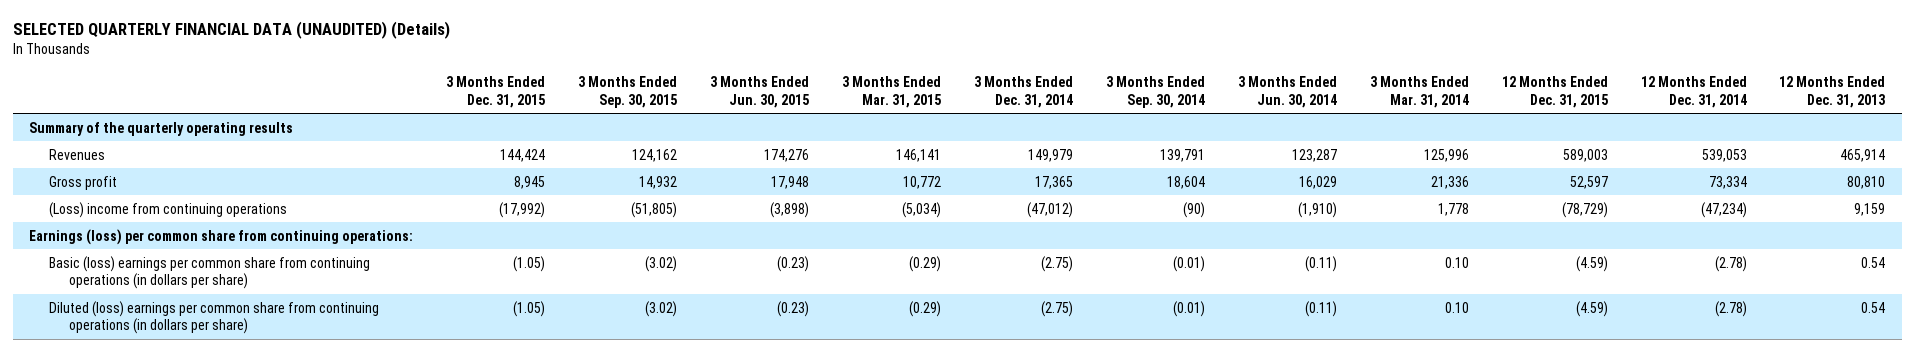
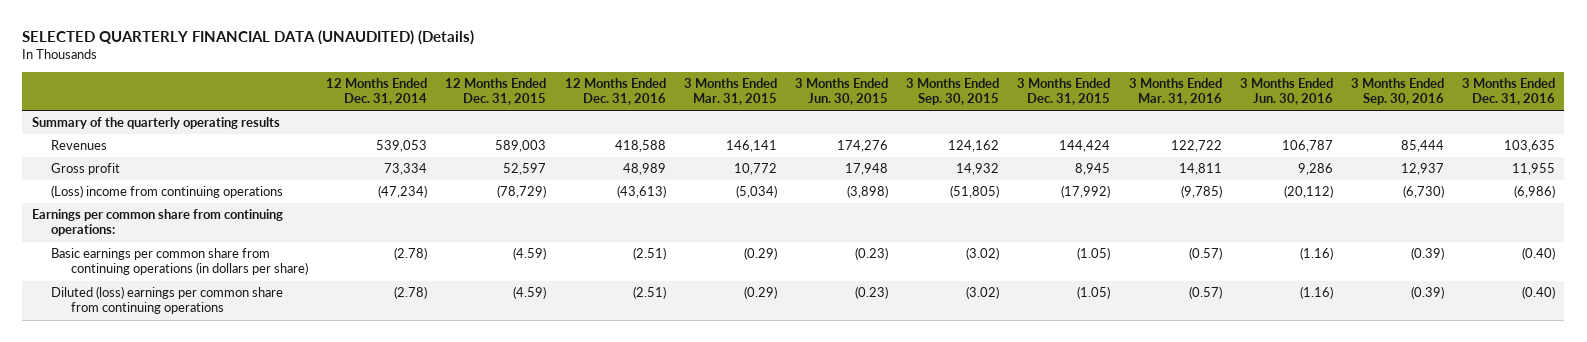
[973,75,1073,108] 3 Months Ended Dec. 31, 2014 -> none
[1105,75,1205,108] 3 Months Ended Sep. 30, 2014 -> none
[1237,75,1337,108] 3 Months Ended Jun. 30, 2014 -> none
[1369,75,1469,108] 3 Months Ended Mar. 31, 2014 -> none
[1779,75,1886,108] 12 Months Ended Dec. 31, 2013 -> none
none -> [564,77,666,105] 12 Months Ended Dec. 31, 2016
none -> [1128,77,1222,105] 3 Months Ended Mar. 31, 2016
none -> [1239,77,1333,105] 3 Months Ended Jun. 30, 2016
none -> [1351,77,1445,105] 3 Months Ended Sep. 30, 2016
none -> [1462,77,1556,105] 3 Months Ended Dec. 31, 2016
[29,228,414,245] Earnings (loss) per common share from continuing operations: -> [31,209,283,237] Earnings per common share from continuing operations:
[49,255,371,290] Basic (loss) earnings per common share from continuing operations (in dollars per share) -> [51,248,309,276] Basic earnings per common share from continuing operations (in dollars per share)
[49,300,380,335] Diluted (loss) earnings per common share from continuing operations (in dollars per share) -> [51,286,284,315] Diluted (loss) earnings per common share from continuing operations

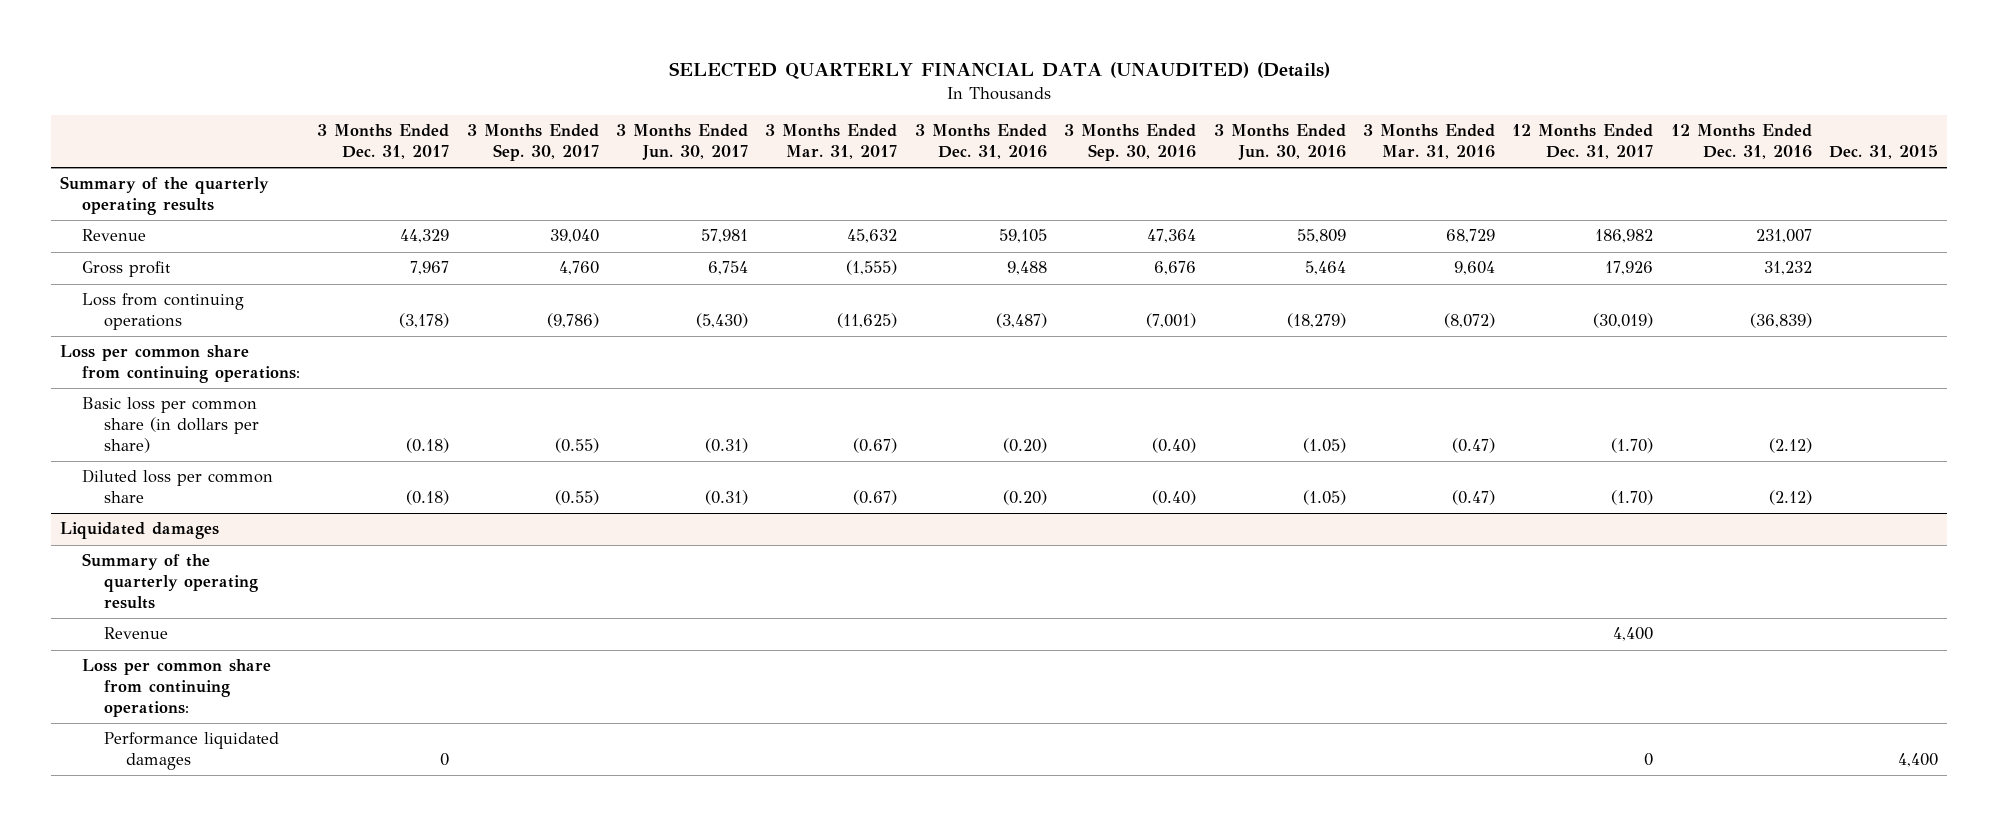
[326,77,428,105] 12 Months Ended Dec. 31, 2014 -> none
[445,77,547,105] 12 Months Ended Dec. 31, 2015 -> none
[683,77,777,105] 3 Months Ended Mar. 31, 2015 -> none
[795,77,889,105] 3 Months Ended Jun. 30, 2015 -> none
[906,77,1000,105] 3 Months Ended Sep. 30, 2015 -> none
[1017,77,1111,105] 3 Months Ended Dec. 31, 2015 -> none
none -> [317,124,450,160] 3 Months Ended Dec. 31, 2017
none -> [466,124,599,162] 3 Months Ended Sep. 30, 2017
none -> [616,124,749,161] 3 Months Ended Jun. 30, 2017
none -> [765,124,898,160] 3 Months Ended Mar. 31, 2017
none -> [1512,124,1654,160] 12 Months Ended Dec. 31, 2017
none -> [1829,145,1939,160] Dec. 31, 2015
[51,140,108,151] Revenues -> none
none -> [81,229,146,242] Revenue
[622,163,666,176] 48,989 -> [1763,261,1812,276] 31,232
[1178,163,1222,176] 14,811 -> [1454,261,1496,276] 9,604
[1297,163,1333,176] 9,286 -> [1304,261,1346,276] 5,464
[1401,163,1445,176] 12,937 -> [1154,261,1197,276] 6,676
[1512,163,1556,176] 11,955 -> [1006,261,1047,276] 9,488
[51,185,284,199] (Loss) income from continuing operations -> [81,293,244,331] Loss from continuing operations
[616,185,666,199] (43,613) -> [1749,313,1812,329] (36,839)
[1180,185,1222,199] (9,785) -> [1444,313,1496,329] (8,072)
[1283,185,1333,199] (20,112) -> [1286,313,1346,329] (18,279)
[1403,185,1445,199] (6,730) -> [1146,313,1197,329] (7,001)
[1514,185,1556,199] (6,986) -> [995,313,1047,329] (3,487)
[31,209,283,237] Earnings per common share from continuing operations: -> [59,345,300,384] Loss per common share from continuing operations:
[51,248,309,276] Basic earnings per common share from continuing operations (in dollars per share) -> [81,397,259,454] Basic loss per common share (in dollars per share)
[632,247,666,261] (2.51) -> [1768,438,1812,454] (2.12)
[1188,247,1222,261] (0.57) -> [1452,438,1496,454] (0.47)
[1299,247,1333,261] (1.16) -> [1302,438,1346,454] (1.05)
[1411,247,1445,261] (0.39) -> [1152,438,1197,454] (0.40)
[1522,247,1556,261] (0.40) -> [1002,438,1047,454] (0.20)
[51,286,284,315] Diluted (loss) earnings per common share from continuing operations -> [81,469,273,504] Diluted loss per common share
[632,286,666,300] (2.51) -> [1768,490,1812,506] (2.12)
[1188,286,1222,300] (0.57) -> [1452,490,1496,506] (0.47)
[1299,286,1333,300] (1.16) -> [1302,490,1346,506] (1.05)
[1411,286,1445,300] (0.39) -> [1152,490,1197,506] (0.40)
[1522,286,1556,300] (0.40) -> [1002,490,1047,506] (0.20)
none -> [59,522,219,540] Liquidated damages
none -> [81,553,258,610] Summary of the quarterly operating results
none -> [103,627,168,640] Revenue
none -> [81,659,271,718] Loss per common share from continuing operations:
none -> [103,732,279,771] Performance liquidated damages

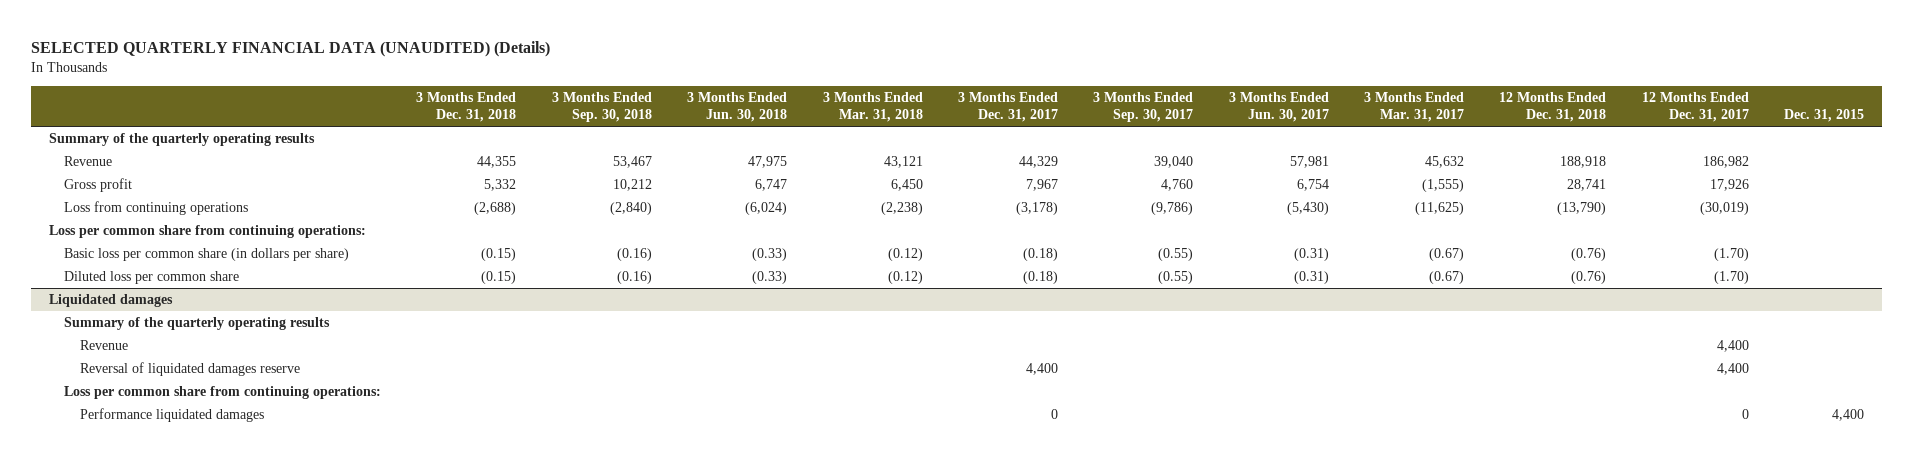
[914,124,1047,160] 3 Months Ended Dec. 31, 2016 -> none
[1064,124,1197,162] 3 Months Ended Sep. 30, 2016 -> none
[1213,124,1346,161] 3 Months Ended Jun. 30, 2016 -> none
[1363,124,1496,160] 3 Months Ended Mar. 31, 2016 -> none
[1670,124,1812,160] 12 Months Ended Dec. 31, 2016 -> none
none -> [416,91,517,123] 3 Months Ended Dec. 31, 2018
none -> [551,91,652,123] 3 Months Ended Sep. 30, 2018
none -> [687,91,788,123] 3 Months Ended Jun. 30, 2018
none -> [822,91,923,123] 3 Months Ended Mar. 31, 2018
none -> [1499,91,1607,123] 12 Months Ended Dec. 31, 2018
none -> [79,362,300,377] Reversal of liquidated damages reserve

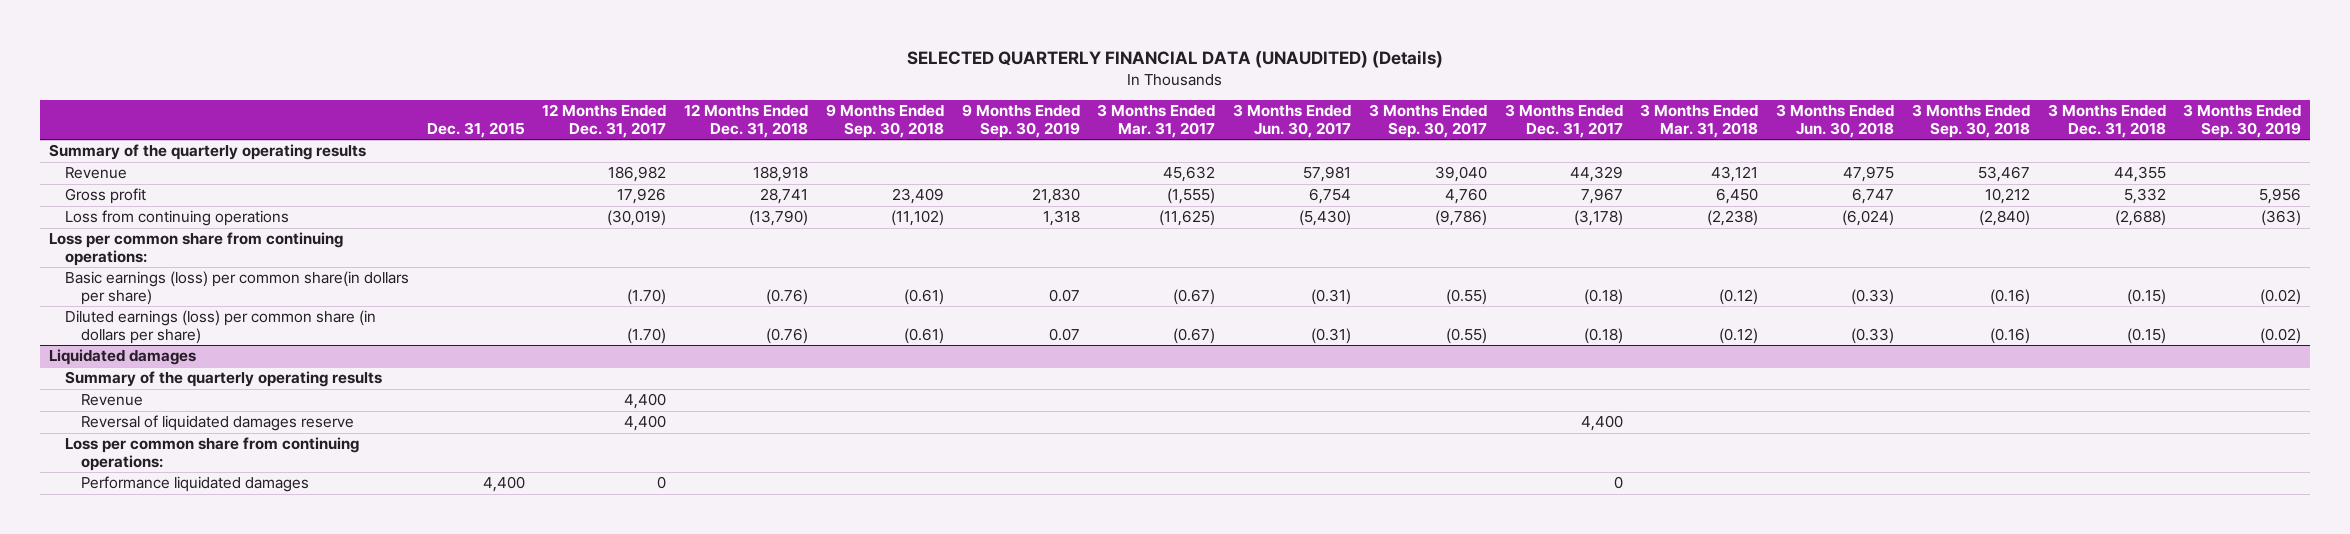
none -> [825,104,944,139] 9 Months Ended Sep. 30, 2018
none -> [961,104,1080,139] 9 Months Ended Sep. 30, 2019
none -> [2183,104,2302,139] 3 Months Ended Sep. 30, 2019
[64,248,350,262] Basic loss per common share (in dollars per share) -> [64,271,409,306] Basic earnings (loss) per common share(in dollars per share)
[64,271,240,285] Diluted loss per common share -> [64,310,376,345] Diluted earnings (loss) per common share (in dollars per share)

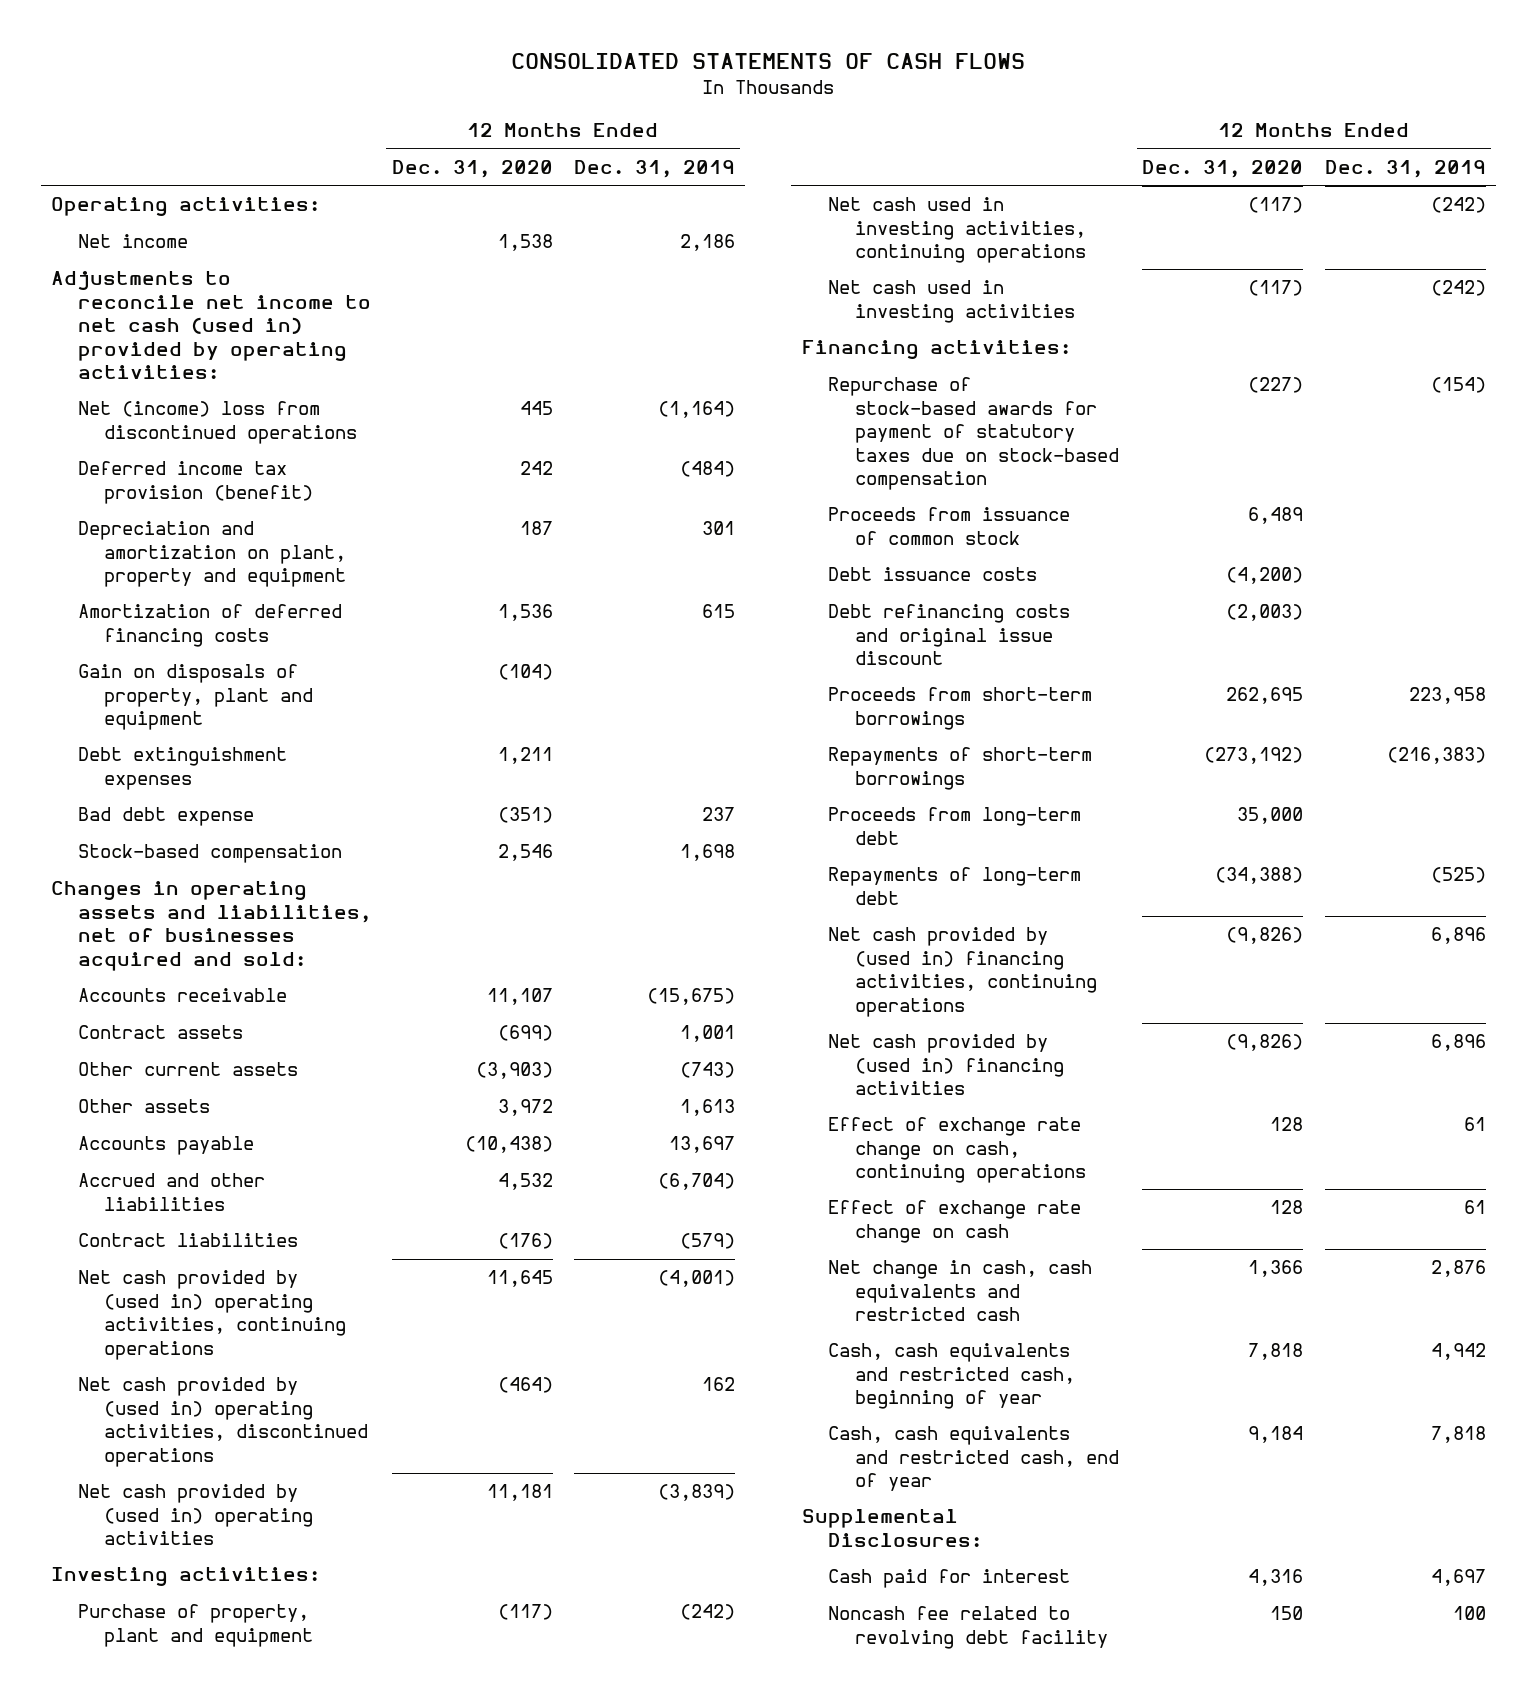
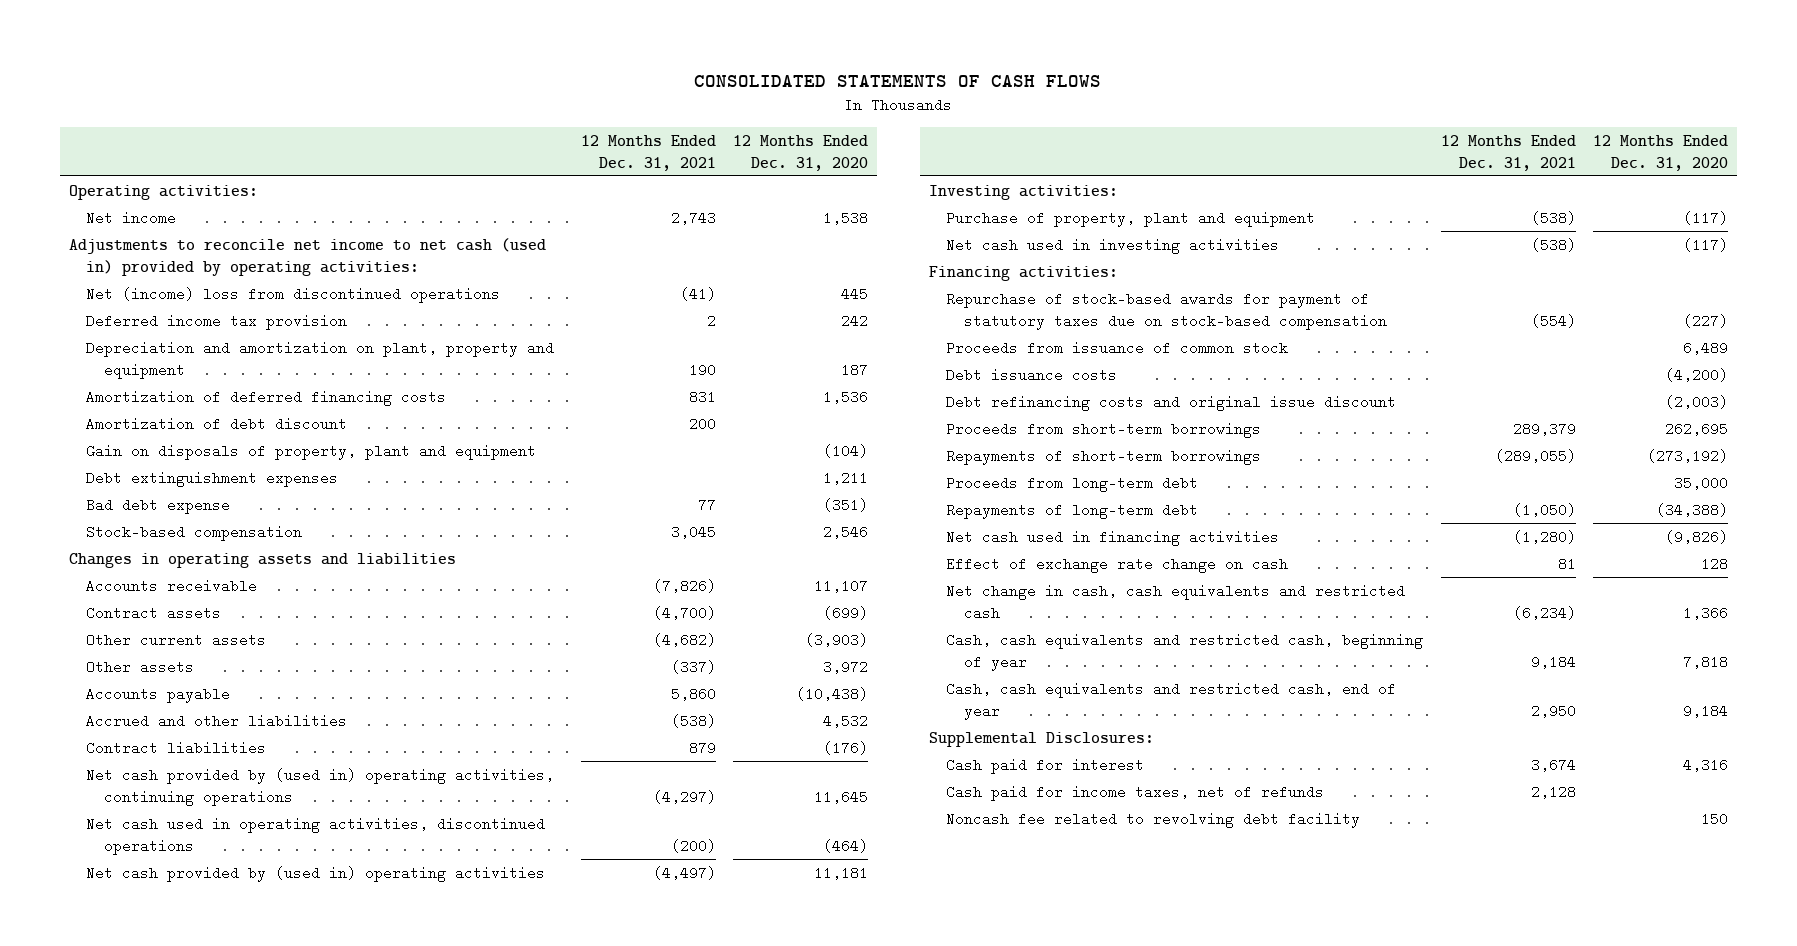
[573,160,735,179] Dec. 31, 2019 -> none
none -> [580,134,716,171] 12 Months Ended Dec. 31, 2021
[77,461,314,504] Deferred income tax provision (benefit) -> [86,313,348,330] Deferred income tax provision
none -> [86,416,348,431] Amortization of debt discount
[51,881,371,971] Changes in operating assets and liabilities, net of businesses acquired and sold: -> [68,552,456,568] Changes in operating assets and liabilities
[77,1377,369,1467] Net cash provided by (used in) operating activities, discontinued operations -> [86,816,546,855] Net cash used in operating activities, discontinued operations
[828,197,1086,264] Net cash used in investing activities, continuing operations -> none
[828,927,1097,1017] Net cash provided by (used in) financing activities, continuing operations -> none
[828,1117,1086,1184] Effect of exchange rate change on cash, continuing operations -> none
[828,1034,1064,1096] Net cash provided by (used in) financing activities -> [946,529,1280,546] Net cash used in financing activities
none -> [946,784,1325,801] Cash paid for income taxes, net of refunds

